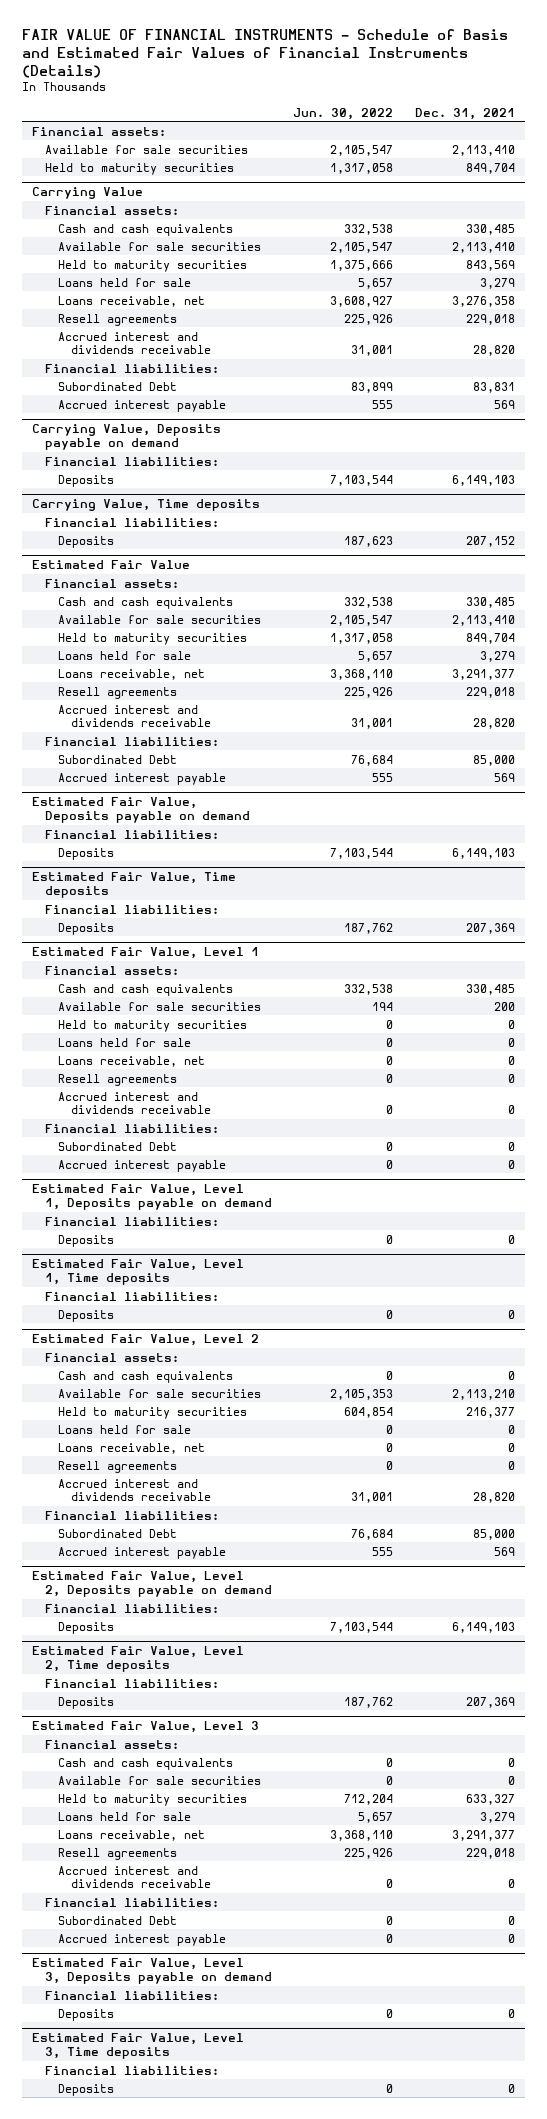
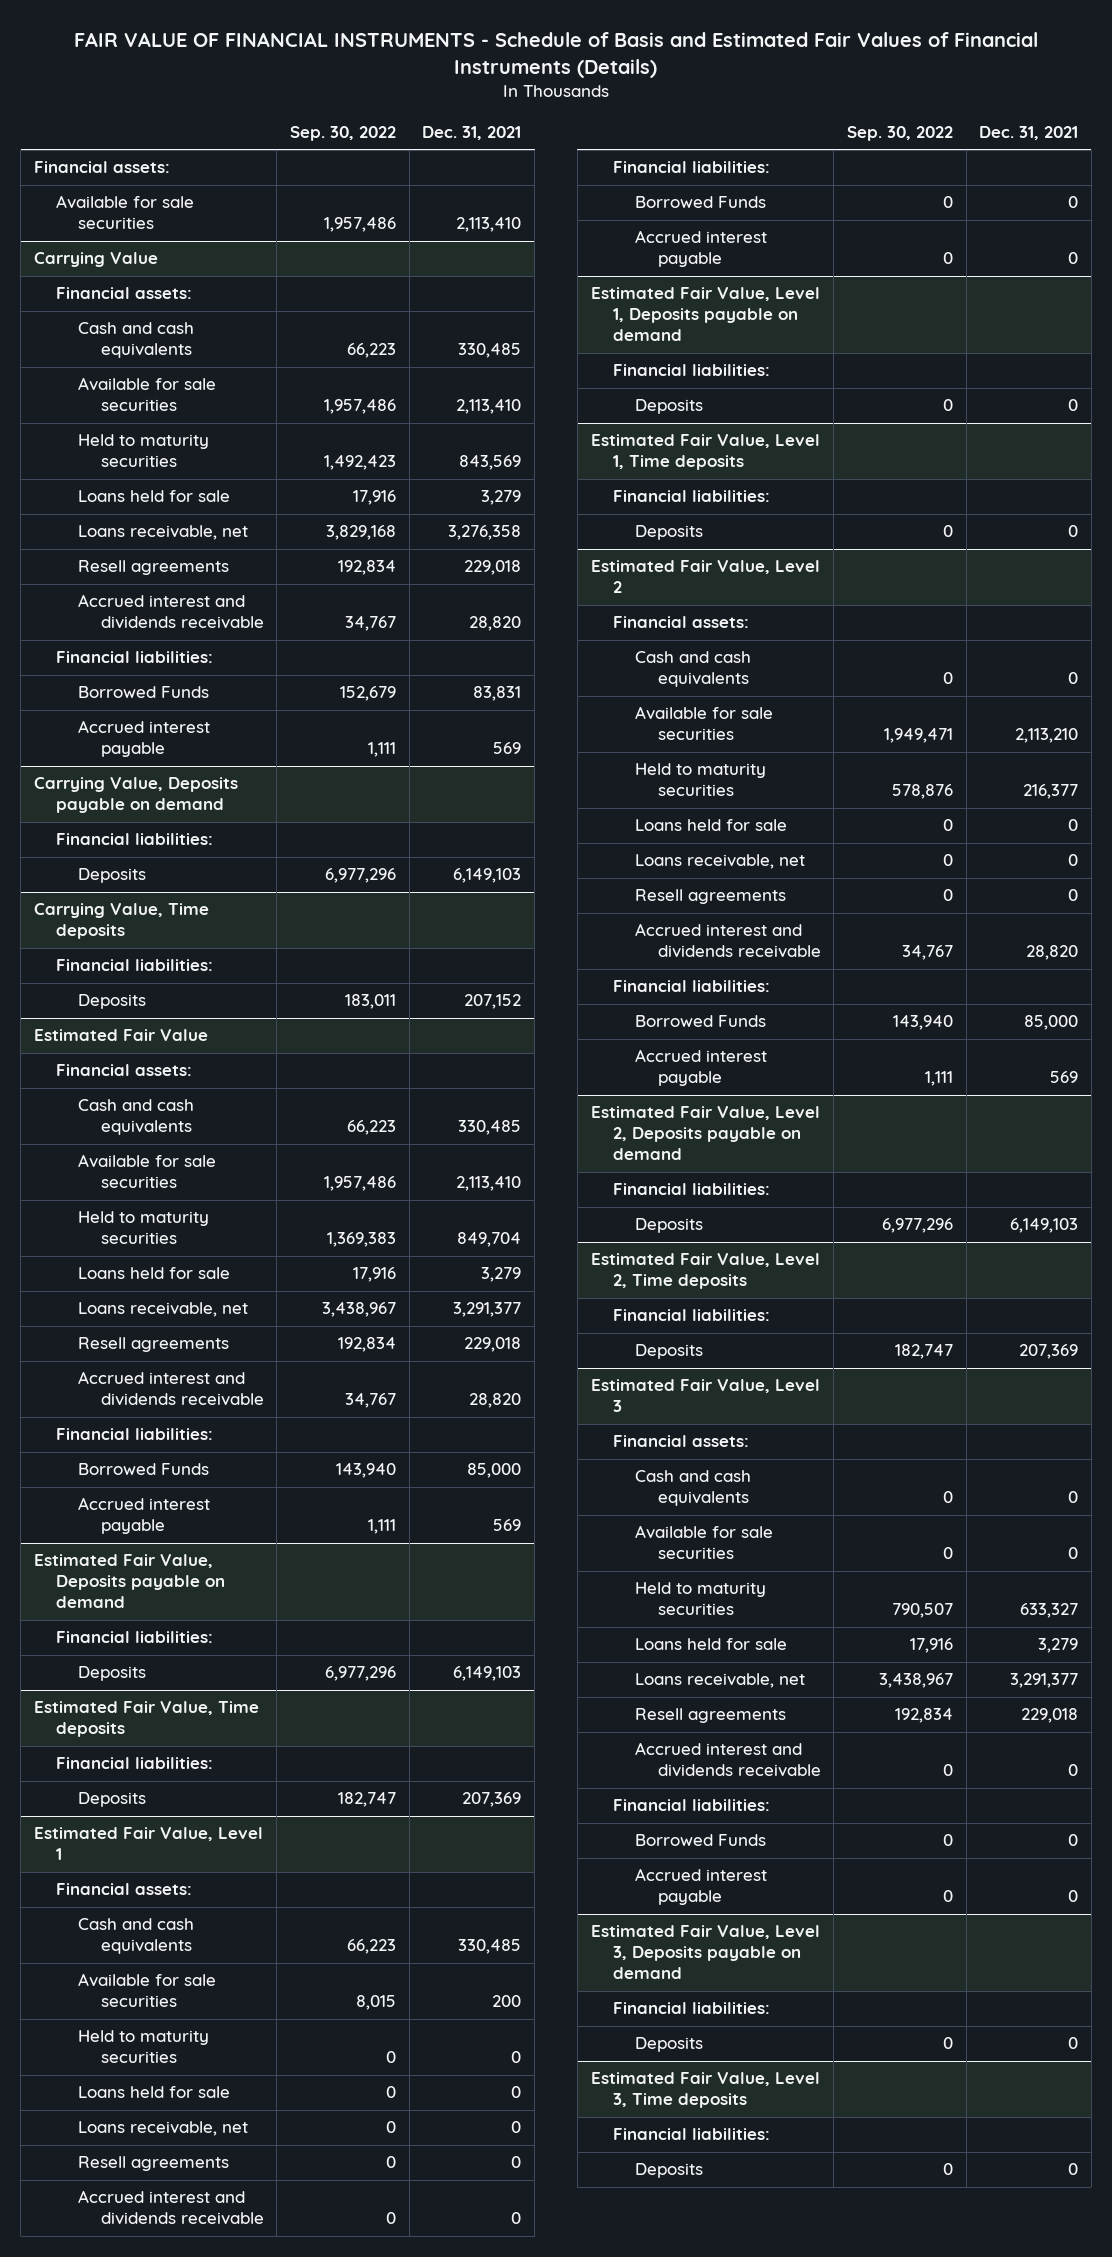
[293,107,394,120] Jun. 30, 2022 -> none
none -> [290,125,397,141] Sep. 30, 2022
[45,162,235,175] Held to maturity securities -> none
[58,381,178,391] Subordinated Debt -> [78,686,210,699] Borrowed Funds
[58,754,178,764] Subordinated Debt -> [78,1463,210,1476] Borrowed Funds
[58,1141,178,1151] Subordinated Debt -> [635,196,767,209] Borrowed Funds
[58,1528,178,1538] Subordinated Debt -> [635,1015,767,1028] Borrowed Funds
[58,1915,178,1925] Subordinated Debt -> [635,1834,767,1847] Borrowed Funds

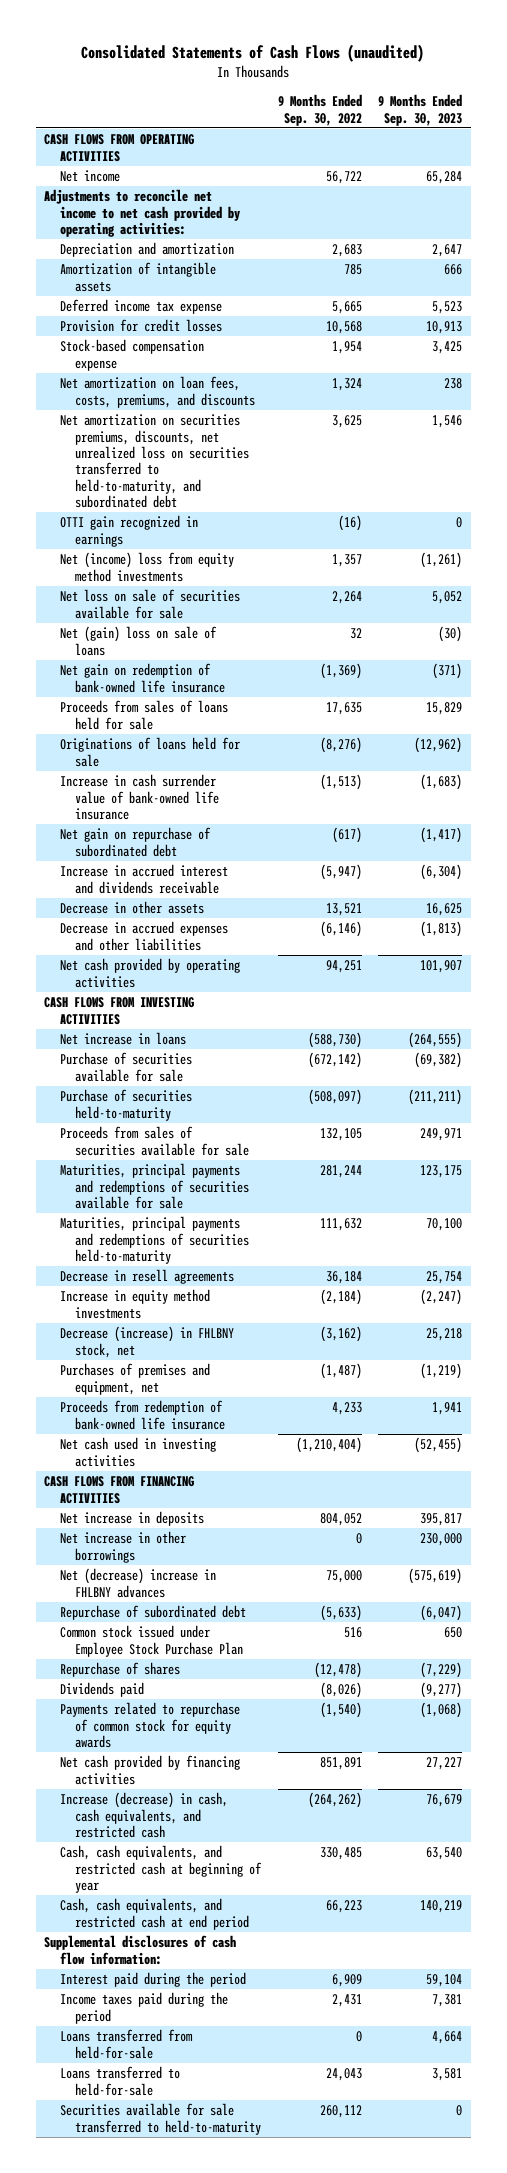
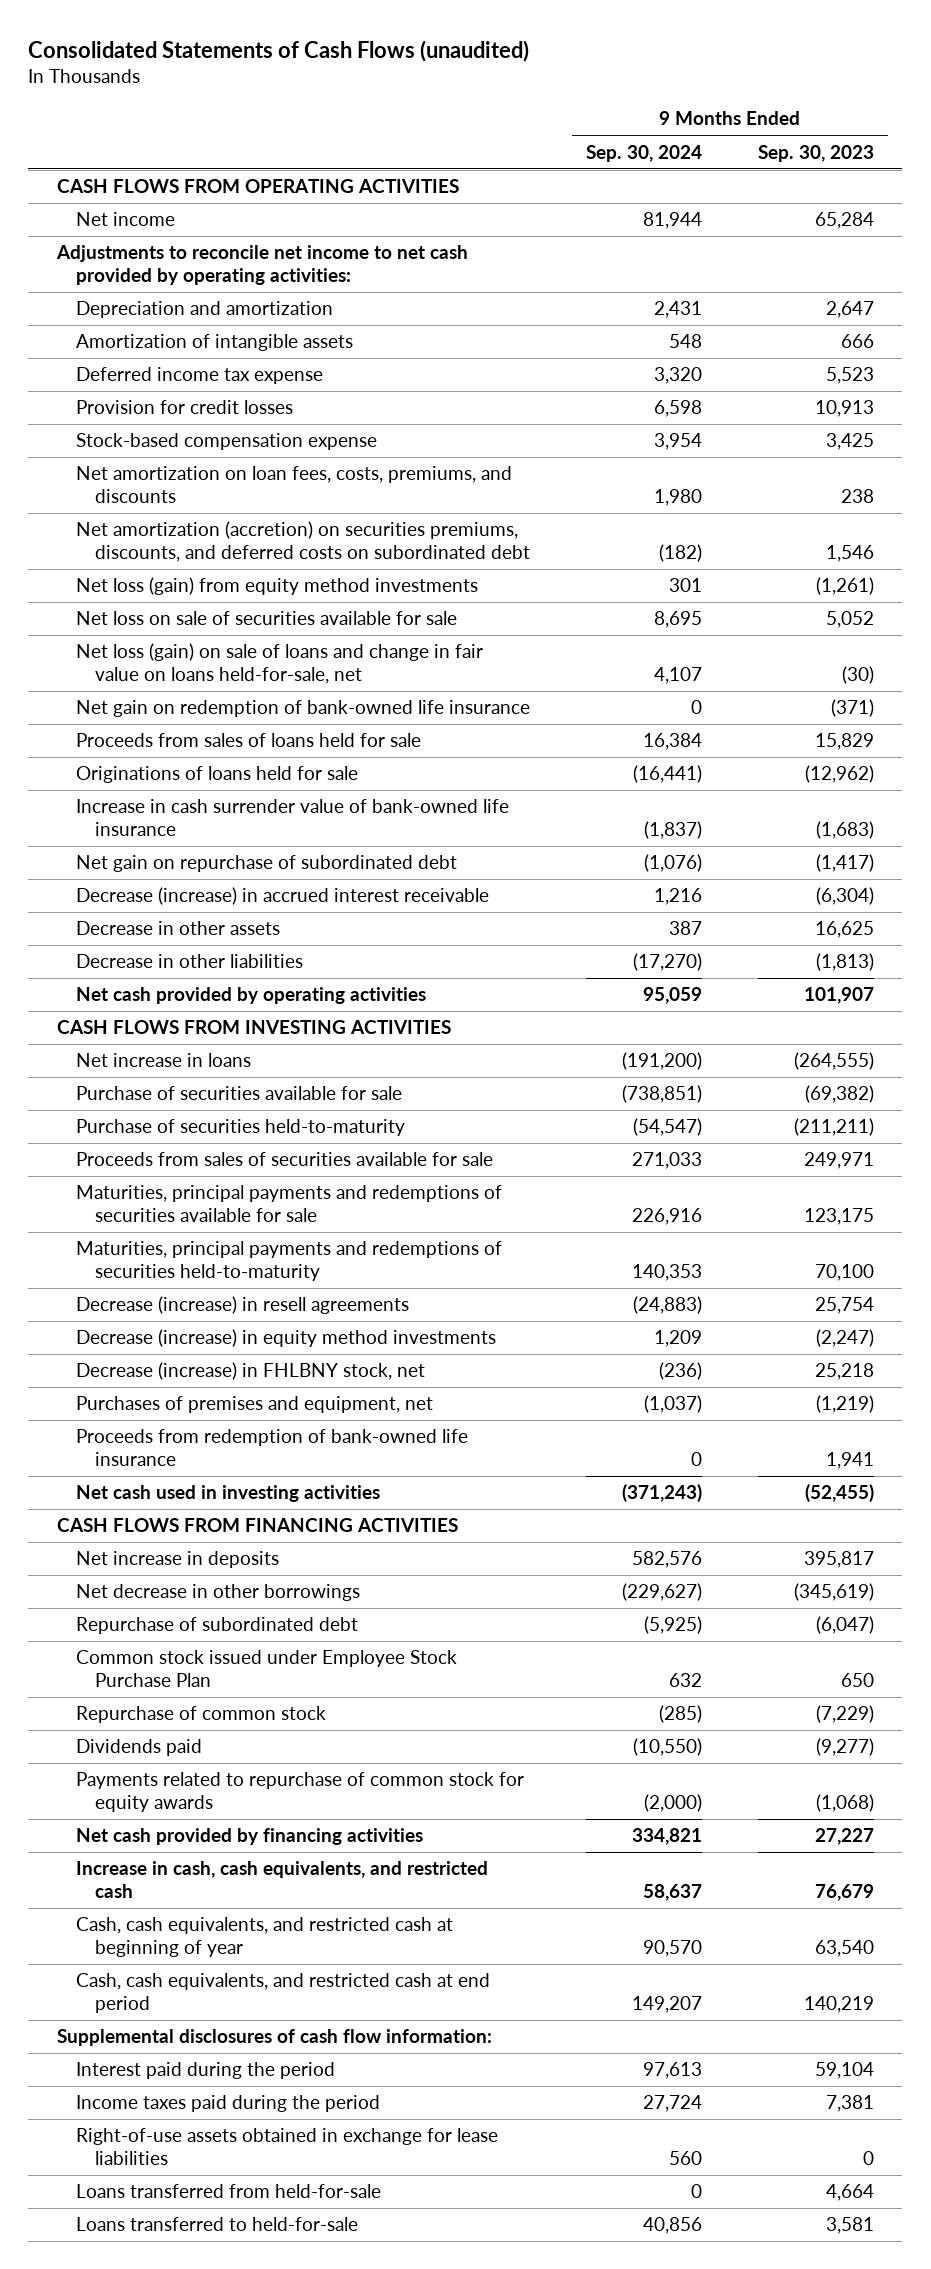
[277,94,362,126] 9 Months Ended Sep. 30, 2022 -> none
none -> [585,144,702,162] Sep. 30, 2024
[59,515,198,547] OTTI gain recognized in earnings -> none
[59,414,250,509] Net amortization on securities premiums, discounts, net unrealized loss on securities transferred to held-to-maturity, and subordinated debt -> [75,521,530,562] Net amortization (accretion) on securities premiums, discounts, and deferred costs on subordinated debt
[59,552,234,582] Net (income) loss from equity method investments -> [75,577,478,596] Net loss (gain) from equity method investments
[59,626,217,656] Net (gain) loss on sale of loans -> [75,643,483,684] Net loss (gain) on sale of loans and change in fair value on loans held-for-sale, net
[59,864,228,894] Increase in accrued interest and dividends receivable -> [75,887,489,906] Decrease (increase) in accrued interest receivable
[59,921,228,951] Decrease in accrued expenses and other liabilities -> [75,954,303,969] Decrease in other liabilities
[59,1269,234,1285] Decrease in resell agreements -> [75,1296,409,1315] Decrease (increase) in resell agreements
[59,1289,210,1319] Increase in equity method investments -> [75,1329,496,1348] Decrease (increase) in equity method investments
[59,1568,216,1598] Net (decrease) increase in FHLBNY advances -> none
[59,1531,186,1563] Net increase in other borrowings -> [75,1584,360,1602] Net decrease in other borrowings
[420,1533,463,1547] 230,000 -> [794,1583,875,1602] (345,619)
[59,1662,180,1678] Repurchase of shares -> [75,1706,326,1724] Repurchase of common stock
[59,1792,228,1838] Increase (decrease) in cash, cash equivalents, and restricted cash -> [75,1861,488,1898] Increase in cash, cash equivalents, and restricted cash
none -> [75,2128,498,2165] Right-of-use assets obtained in exchange for lease liabilities
[59,2103,262,2135] Securities available for sale transferred to held-to-maturity -> none

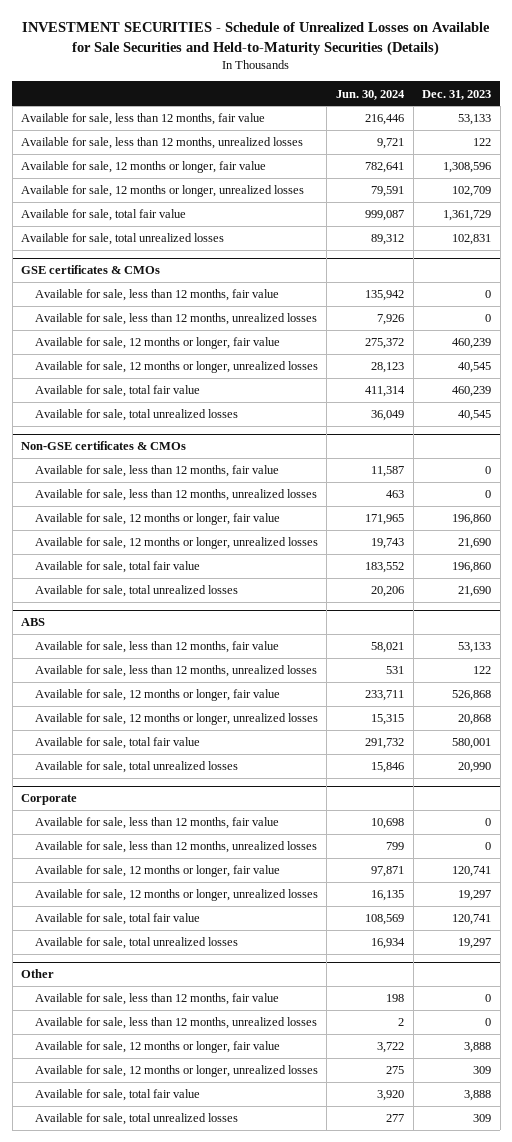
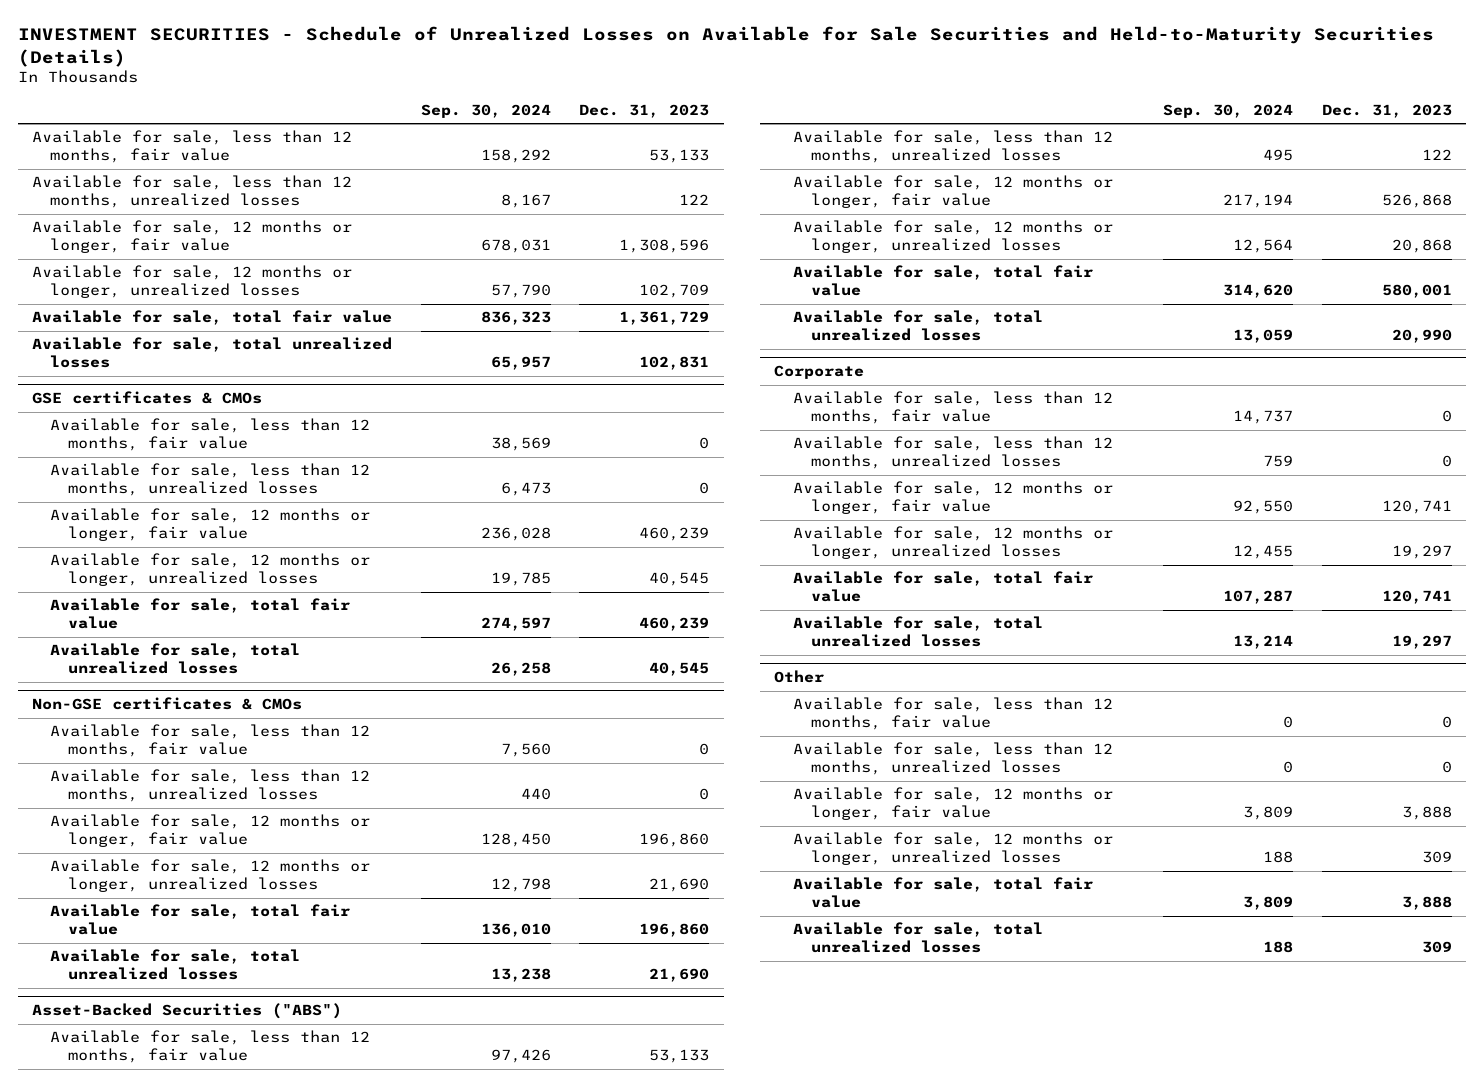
[335,89,405,100] Jun. 30, 2024 -> none
none -> [420,104,551,119] Sep. 30, 2024
[21,618,46,627] ABS -> [31,1003,342,1020] Asset-Backed Securities ("ABS")

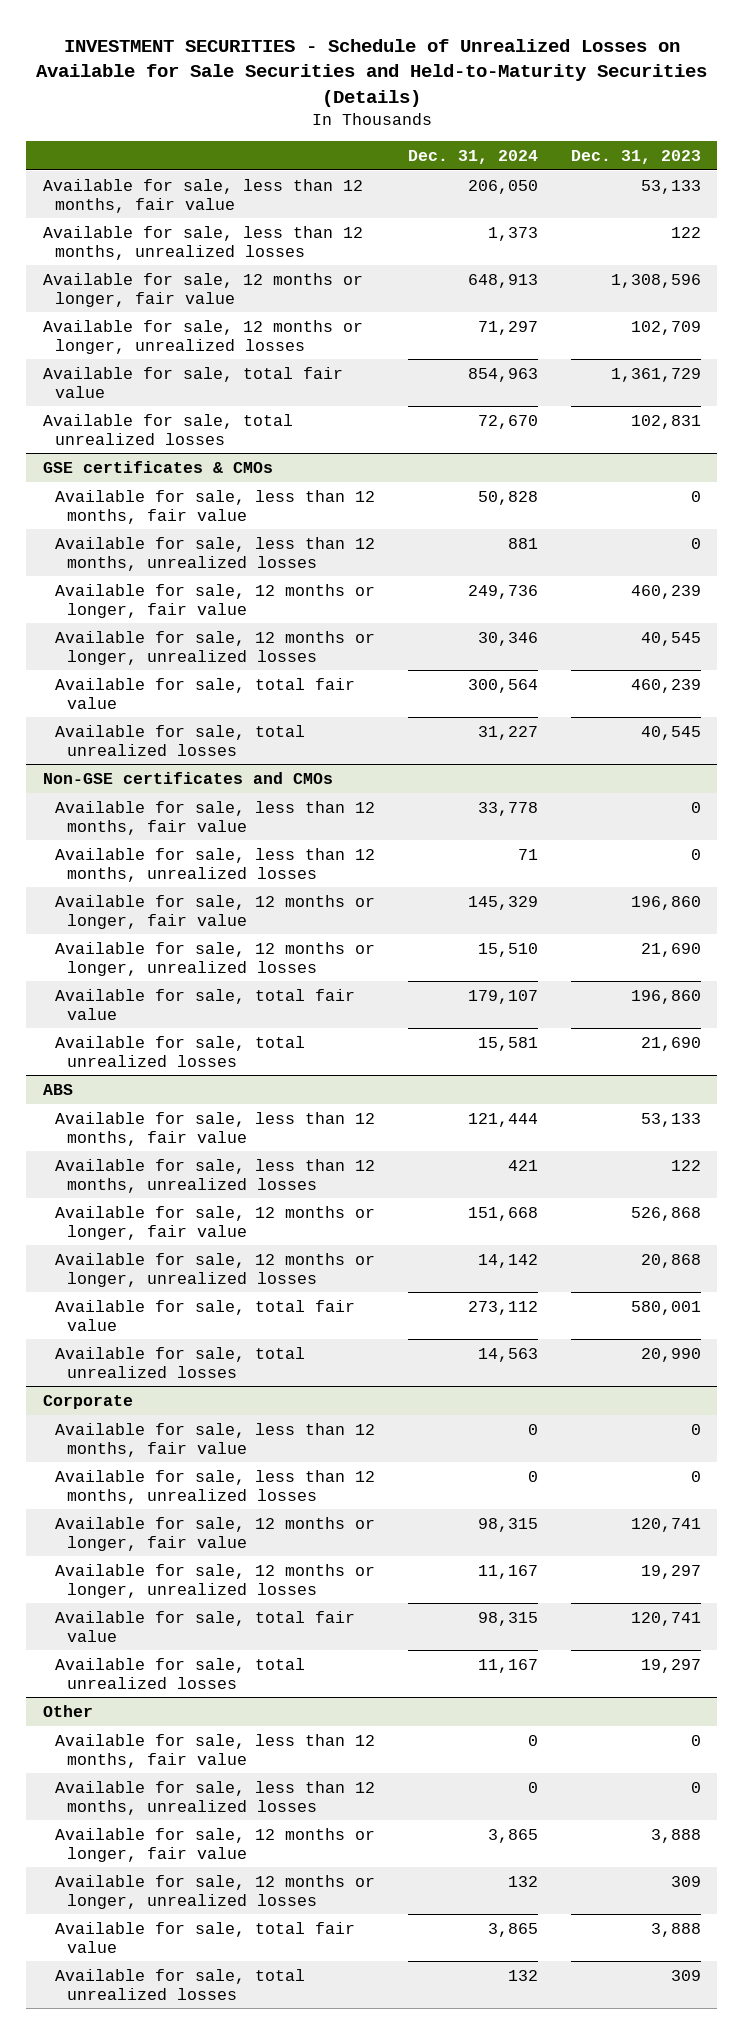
[420,104,551,119] Sep. 30, 2024 -> none
none -> [407,149,538,164] Dec. 31, 2024
[31,697,302,711] Non-GSE certificates & CMOs -> [42,771,333,784] Non-GSE certificates and CMOs
[31,1003,342,1020] Asset-Backed Securities ("ABS") -> [42,1083,73,1095] ABS

